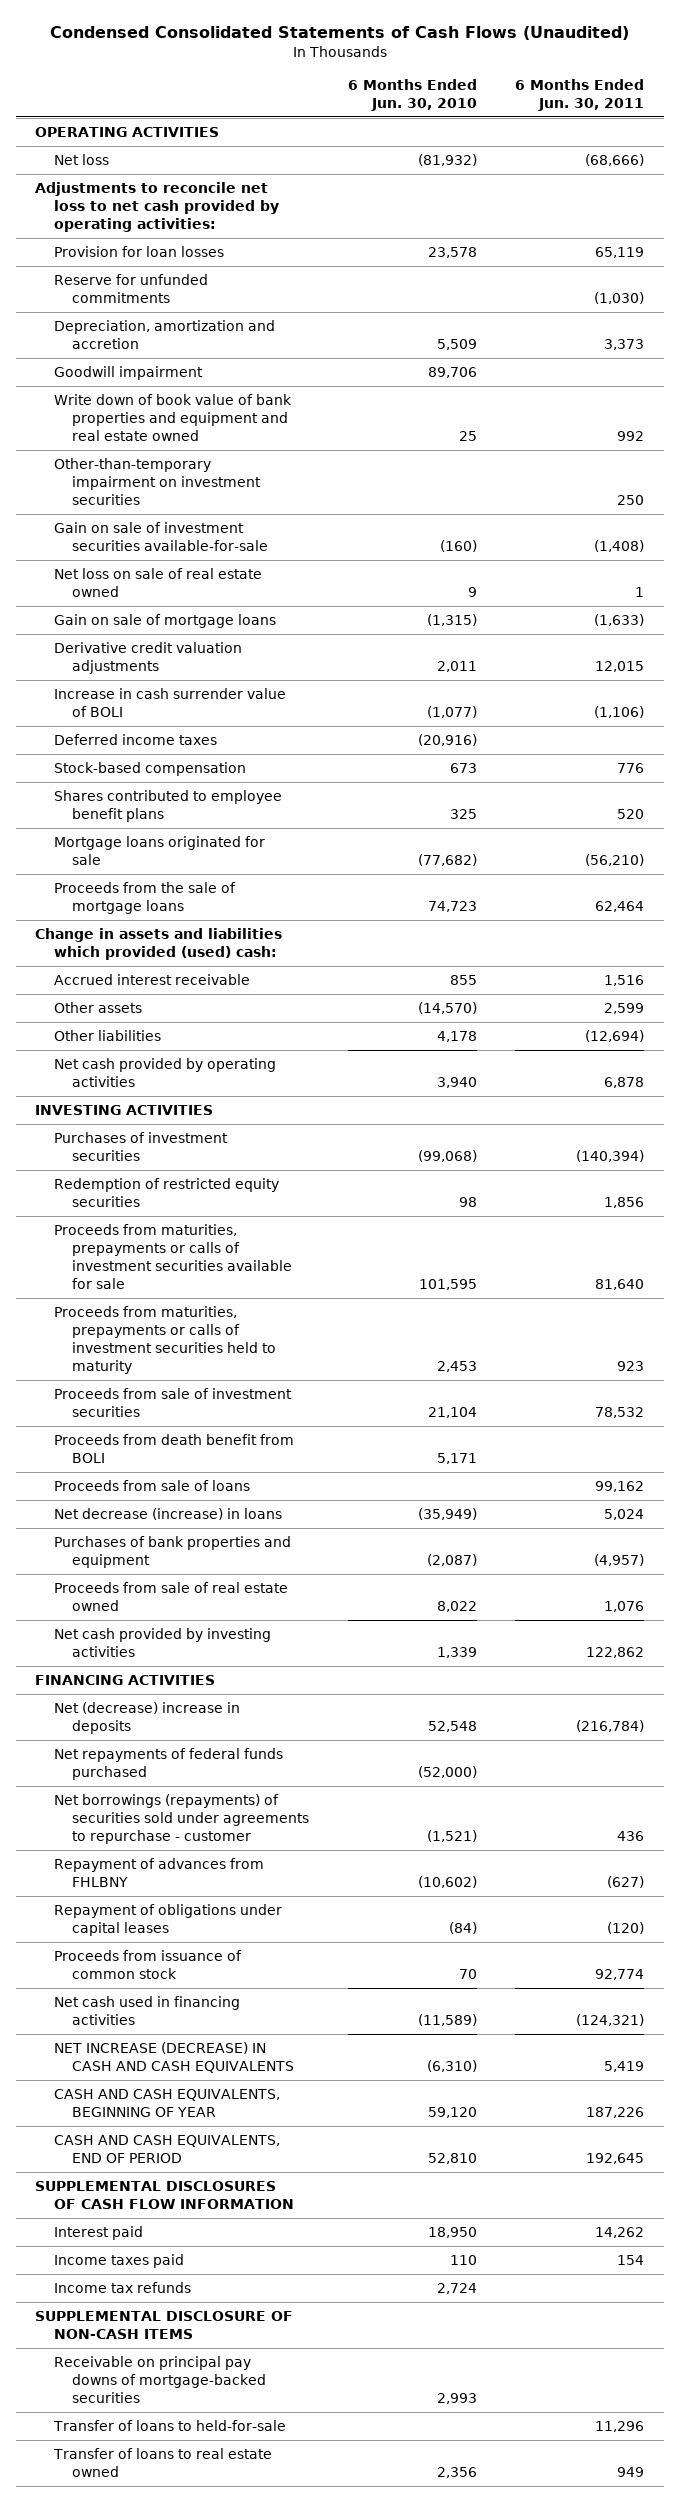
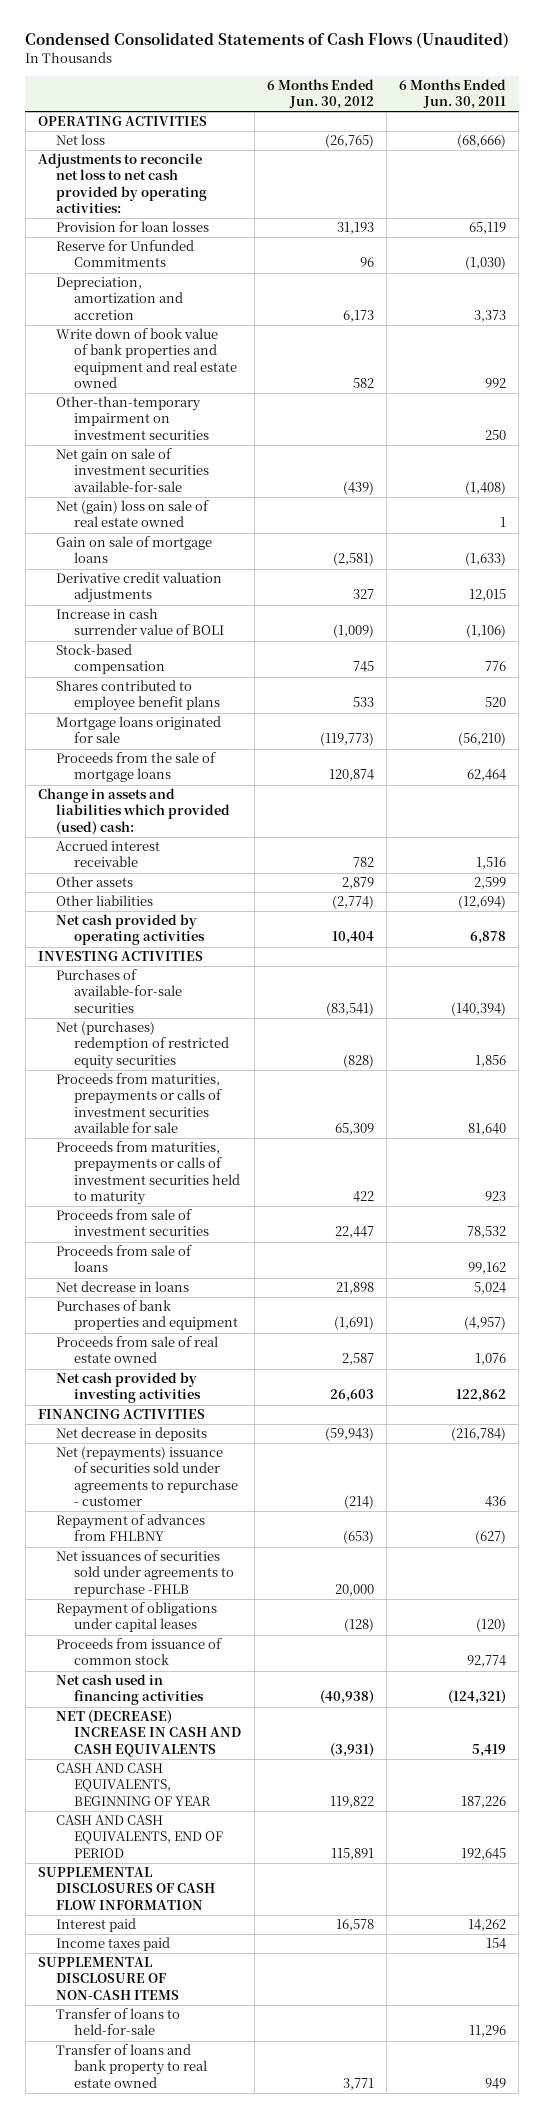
[347,78,477,111] 6 Months Ended Jun. 30, 2010 -> none
none -> [266,79,374,110] 6 Months Ended Jun. 30, 2012
[53,274,208,304] Reserve for unfunded commitments -> [56,240,195,268] Reserve for Unfunded Commitments
[53,366,203,381] Goodwill impairment -> none
[53,522,269,552] Gain on sale of investment securities available-for-sale -> [56,448,210,492] Net gain on sale of investment securities available-for-sale
[53,568,262,598] Net loss on sale of real estate owned -> [56,500,210,528] Net (gain) loss on sale of real estate owned
[53,734,217,746] Deferred income taxes -> none
[53,1132,228,1162] Purchases of investment securities -> [56,969,183,1013] Purchases of available-for-sale securities
[53,1178,279,1208] Redemption of restricted equity securities -> [56,1021,230,1069] Net (purchases) redemption of restricted equity securities
[53,1434,294,1464] Proceeds from death benefit from BOLI -> none
[53,1508,282,1521] Net decrease (increase) in loans -> [56,1281,190,1293] Net decrease in loans
[53,1748,283,1781] Net repayments of federal funds purchased -> none
[53,1702,240,1735] Net (decrease) increase in deposits -> [56,1427,208,1442] Net decrease in deposits
[53,1794,310,1845] Net borrowings (repayments) of securities sold under agreements to repurchase - customer -> [56,1446,239,1506] Net (repayments) issuance of securities sold under agreements to repurchase - customer
none -> [56,1550,235,1597] Net issuances of securities sold under agreements to repurchase -FHLB
[53,2042,295,2074] NET INCREASE (DECREASE) IN CASH AND CASH EQUIVALENTS -> [56,1710,242,1757] NET (DECREASE) INCREASE IN CASH AND CASH EQUIVALENTS
[53,2282,191,2294] Income tax refunds -> none
[53,2356,267,2404] Receivable on principal pay downs of mortgage-backed securities -> none
[52,2448,272,2478] Transfer of loans to real estate owned -> [56,2044,208,2088] Transfer of loans and bank property to real estate owned

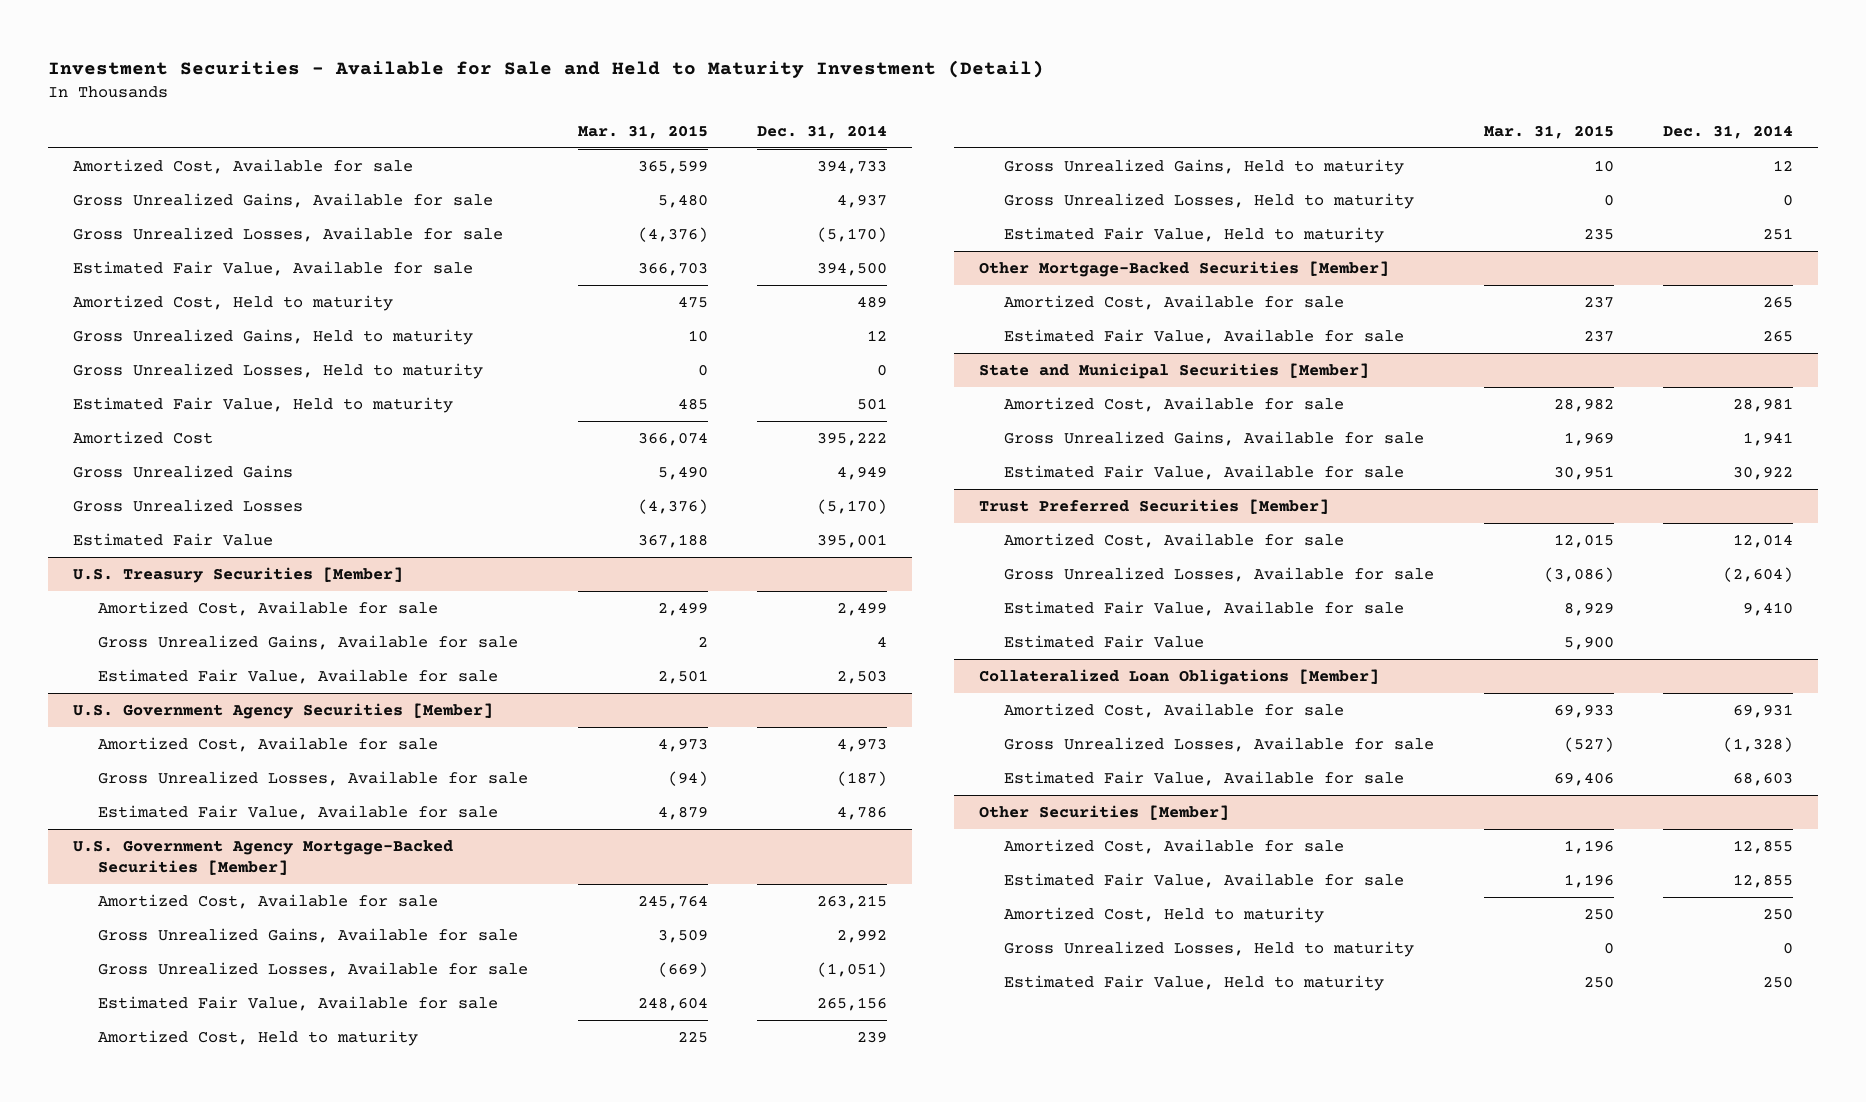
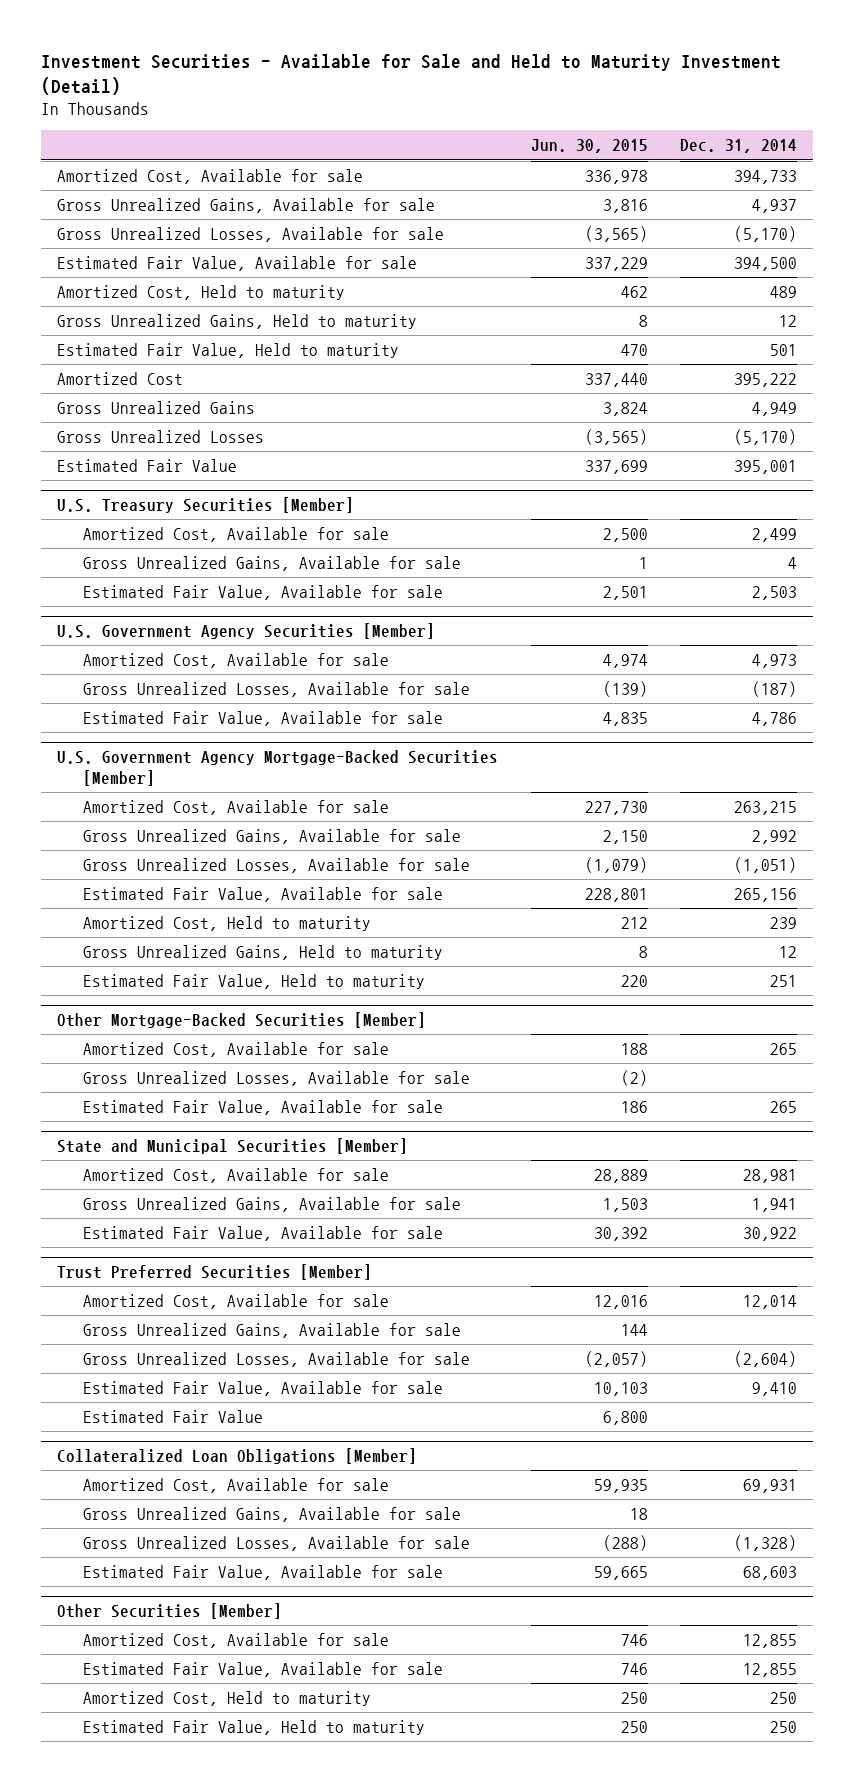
[577,124,708,139] Mar. 31, 2015 -> none
none -> [530,139,648,154] Jun. 30, 2015
[72,362,483,379] Gross Unrealized Losses, Held to maturity -> none
[1004,192,1415,209] Gross Unrealized Losses, Held to maturity -> none
none -> [82,1070,470,1086] Gross Unrealized Losses, Available for sale
none -> [82,1322,461,1338] Gross Unrealized Gains, Available for sale
none -> [82,1506,461,1522] Gross Unrealized Gains, Available for sale
[1004,940,1415,957] Gross Unrealized Losses, Held to maturity -> none

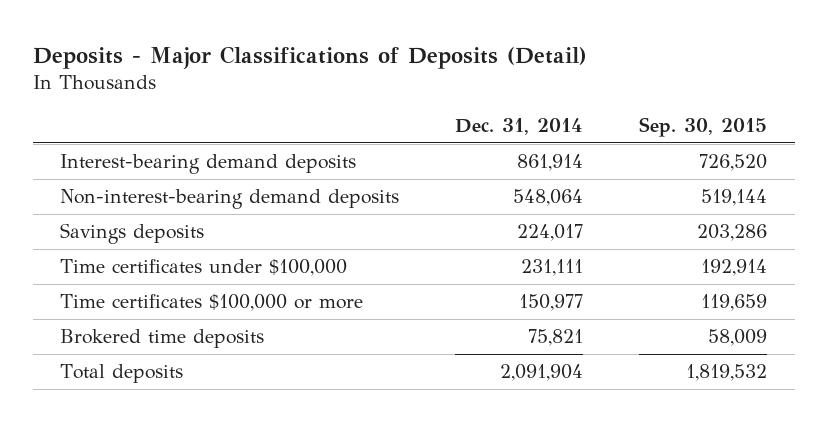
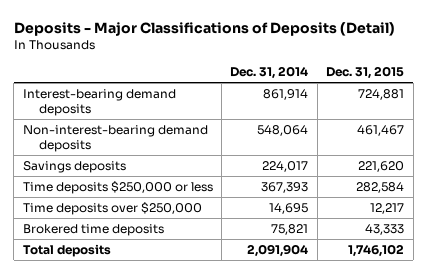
[638,117,767,138] Sep. 30, 2015 -> none
none -> [326,66,405,80] Dec. 31, 2015
[60,259,348,277] Time certificates under $100,000 -> none
[60,294,364,312] Time certificates $100,000 or more -> none
none -> [22,180,213,194] Time deposits $250,000 or less
none -> [22,201,202,215] Time deposits over $250,000

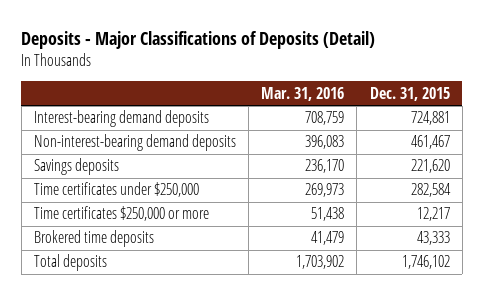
[230,66,309,80] Dec. 31, 2014 -> none
none -> [261,86,345,101] Mar. 31, 2016
[22,180,213,194] Time deposits $250,000 or less -> [33,182,199,198] Time certificates under $250,000
[22,201,202,215] Time deposits over $250,000 -> [33,206,209,222] Time certificates $250,000 or more

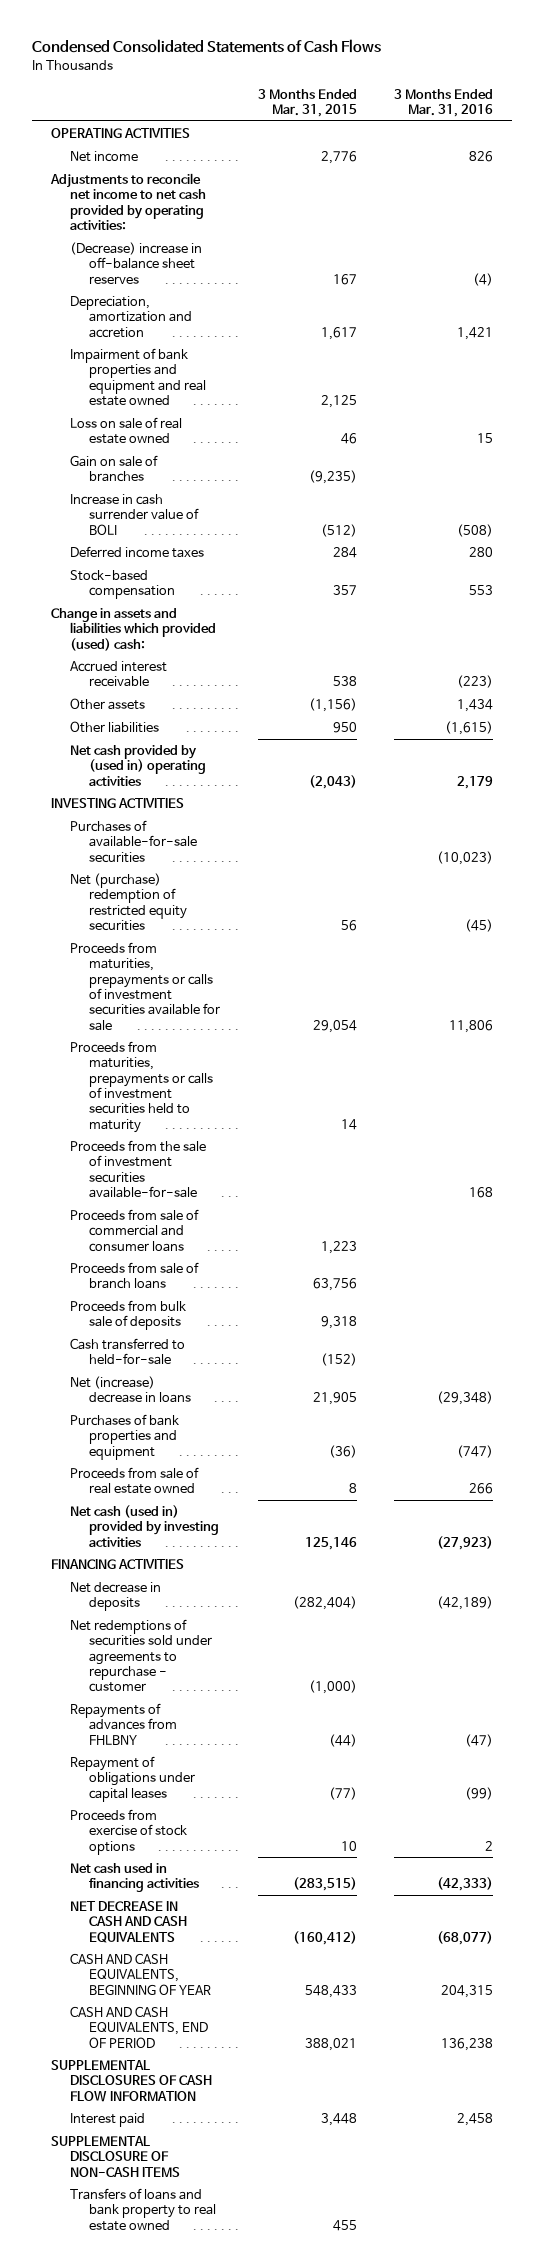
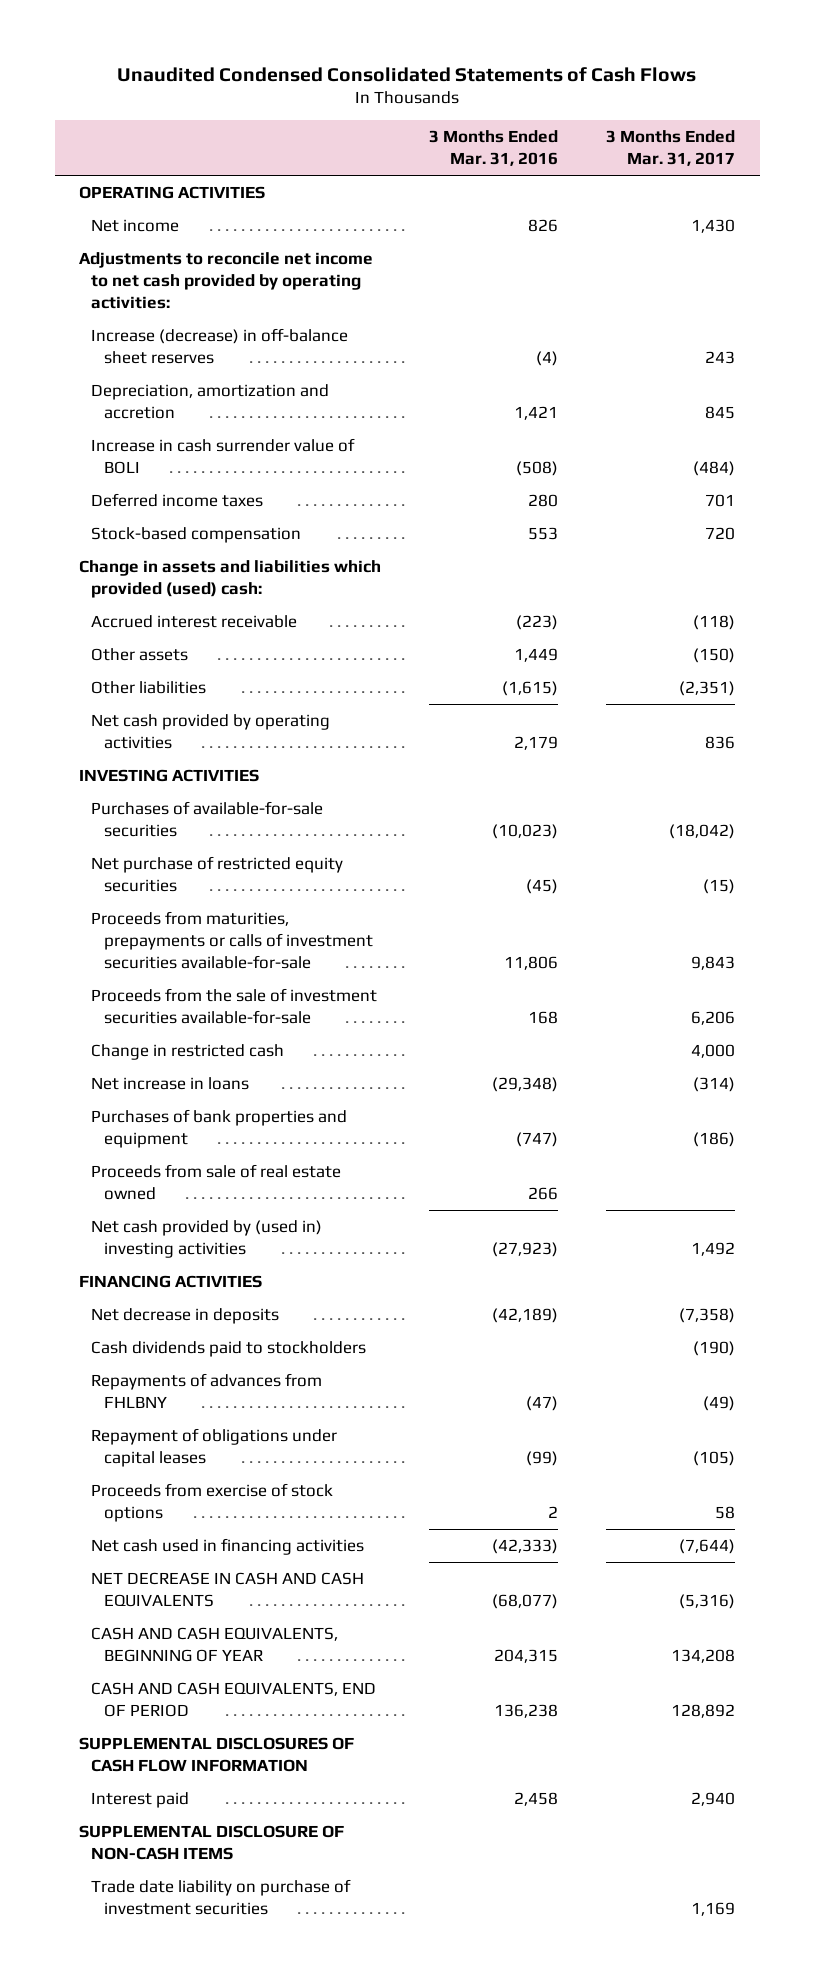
[31,39,381,54] Condensed Consolidated Statements of Cash Flows -> [117,66,697,82] Unaudited Condensed Consolidated Statements of Cash Flows
[257,88,357,117] 3 Months Ended Mar. 31, 2015 -> none
none -> [606,130,736,166] 3 Months Ended Mar. 31, 2017
[69,242,202,284] (Decrease) increase in off-balance sheet reserves -> [91,328,349,364] Increase (decrease) in off-balance sheet reserves
[69,348,207,406] Impairment of bank properties and equipment and real estate owned -> none
[69,417,182,445] Loss on sale of real estate owned -> none
[69,455,158,483] Gain on sale of branches -> none
[457,699,494,713] 1,434 -> [514,648,559,663] 1,449
[69,745,207,786] Net cash provided by (used in) operating activities -> [91,714,331,749] Net cash provided by operating activities
[69,1041,214,1133] Proceeds from maturities, prepayments or calls of investment securities held to maturity -> none
[69,873,188,931] Net (purchase) redemption of restricted equity securities -> [91,856,344,892] Net purchase of restricted equity securities
[69,942,221,1031] Proceeds from maturities, prepayments or calls of investment securities available for sale -> [91,911,373,969] Proceeds from maturities, prepayments or calls of investment securities available-for-sale
[69,1209,199,1252] Proceeds from sale of commercial and consumer loans -> none
[69,1262,199,1290] Proceeds from sale of branch loans -> none
[69,1300,186,1331] Proceeds from bulk sale of deposits -> none
[69,1338,185,1366] Cash transferred to held-for-sale -> none
none -> [91,1044,285,1061] Change in restricted cash
[69,1376,192,1404] Net (increase) decrease in loans -> [91,1077,250,1091] Net increase in loans
[69,1505,220,1547] Net cash (used in) provided by investing activities -> [91,1220,323,1258] Net cash provided by (used in) investing activities
[69,1619,213,1693] Net redemptions of securities sold under agreements to repurchase - customer -> none
none -> [91,1341,367,1358] Cash dividends paid to stockholders
[69,2188,217,2231] Transfers of loans and bank property to real estate owned -> none
none -> [91,1879,352,1915] Trade date liability on purchase of investment securities

